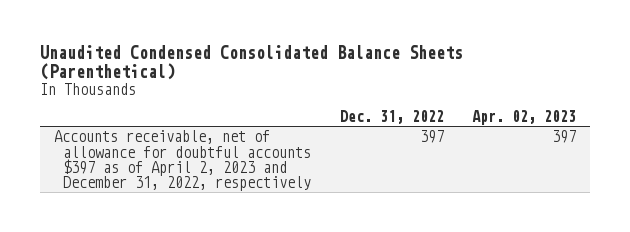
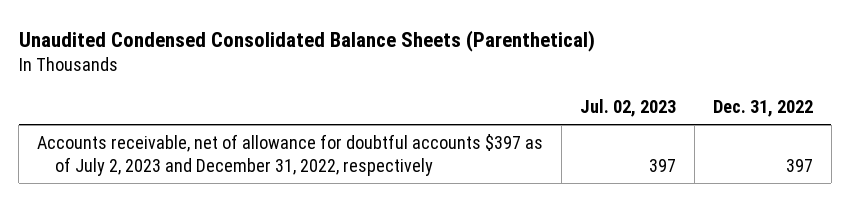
[471,110,576,126] Apr. 02, 2023 -> none
none -> [580,98,677,117] Jul. 02, 2023
[54,130,312,192] Accounts receivable, net of allowance for doubtful accounts $397 as of April 2, 2023 and December 31, 2022, respectively -> [37,134,544,176] Accounts receivable, net of allowance for doubtful accounts $397 as of July 2, 2023 and December 31, 2022, respectively

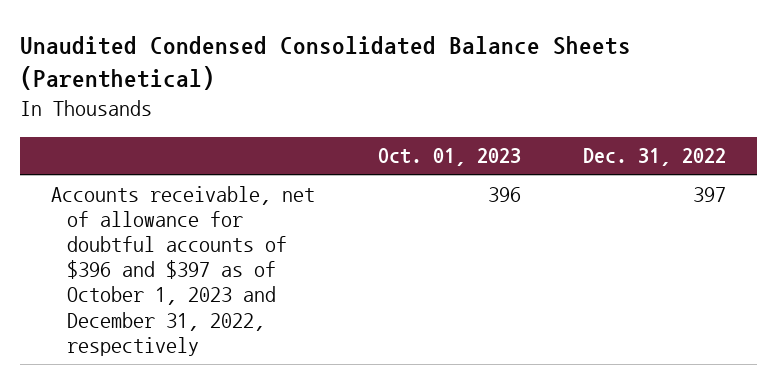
[580,98,677,117] Jul. 02, 2023 -> none
none -> [377,148,521,167] Oct. 01, 2023
[37,134,544,176] Accounts receivable, net of allowance for doubtful accounts $397 as of July 2, 2023 and December 31, 2022, respectively -> [51,185,316,356] Accounts receivable, net of allowance for doubtful accounts of $396 and $397 as of October 1, 2023 and December 31, 2022, respectively

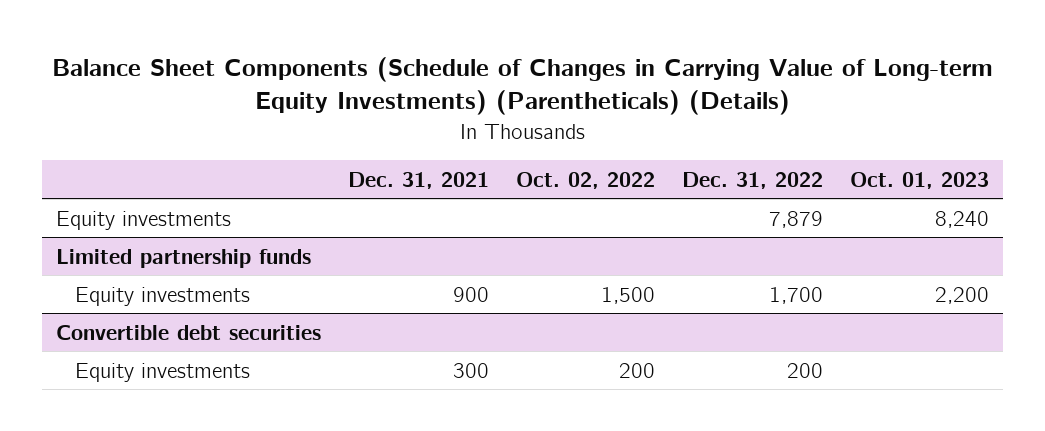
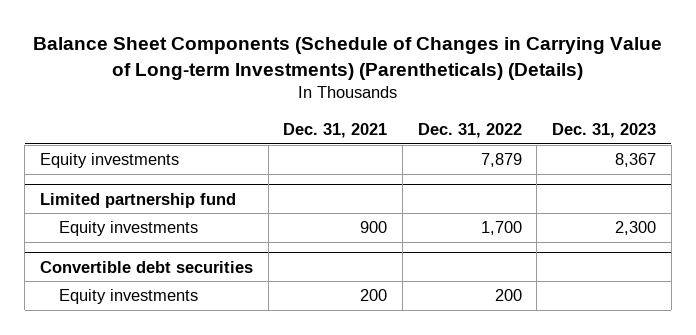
[51,56,993,116] Balance Sheet Components (Schedule of Changes in Carrying Value of Long-term Equity Investments) (Parentheticals) (Details) -> [32,37,662,81] Balance Sheet Components (Schedule of Changes in Carrying Value of Long-term Investments) (Parentheticals) (Details)
[516,171,656,189] Oct. 02, 2022 -> none
[850,171,990,189] Oct. 01, 2023 -> none
none -> [552,123,657,139] Dec. 31, 2023
[55,248,311,268] Limited partnership funds -> [39,192,236,208] Limited partnership fund
[452,362,489,378] 300 -> [360,289,388,302] 200

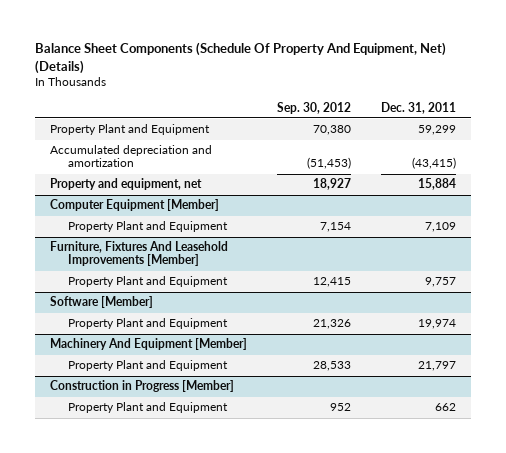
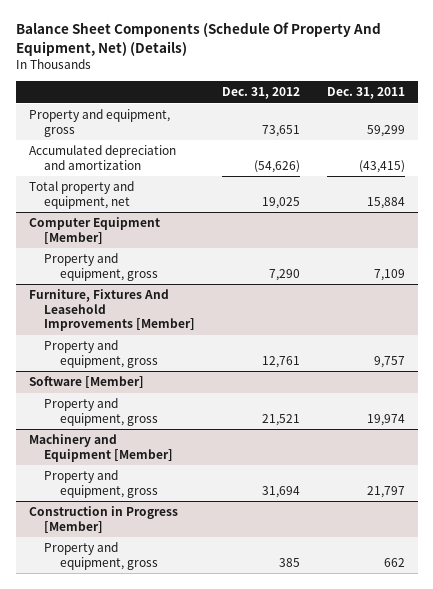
[277,101,352,114] Sep. 30, 2012 -> none
none -> [221,87,300,100] Dec. 31, 2012
[50,124,211,136] Property Plant and Equipment -> [28,109,170,137] Property and equipment, gross
[50,178,203,191] Property and equipment, net -> [28,181,134,209] Total property and equipment, net
[68,221,229,233] Property Plant and Equipment -> [44,253,158,281] Property and equipment, gross
[68,276,229,288] Property Plant and Equipment -> [44,340,158,368] Property and equipment, gross
[68,318,229,330] Property Plant and Equipment -> [44,398,158,426] Property and equipment, gross
[50,338,248,351] Machinery And Equipment [Member] -> [28,434,174,462] Machinery and Equipment [Member]
[68,360,229,372] Property Plant and Equipment -> [44,470,158,498] Property and equipment, gross
[68,402,229,414] Property Plant and Equipment -> [44,542,158,570] Property and equipment, gross

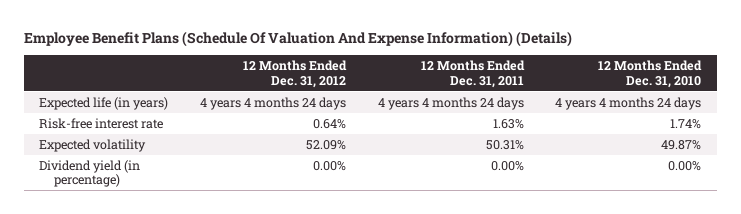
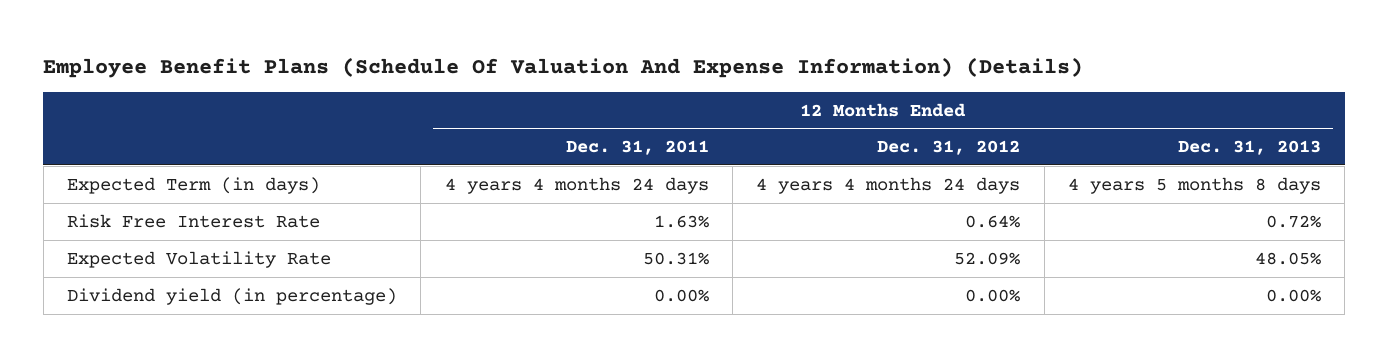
[598,60,703,88] 12 Months Ended Dec. 31, 2010 -> none
none -> [1177,140,1321,156] Dec. 31, 2013
[39,97,169,111] Expected life (in years) -> [67,176,321,194] Expected Term (in days)
[39,118,164,130] Risk-free interest rate -> [67,213,321,228] Risk Free Interest Rate
[39,139,147,153] Expected volatility -> [67,250,332,268] Expected Volatility Rate

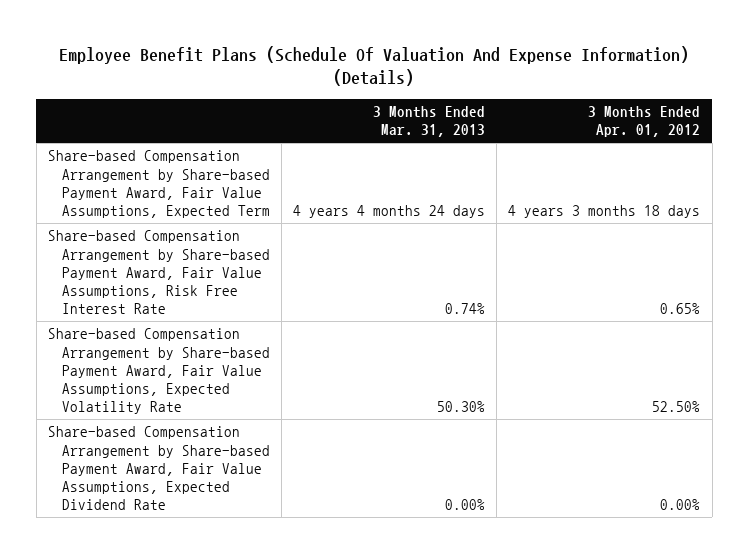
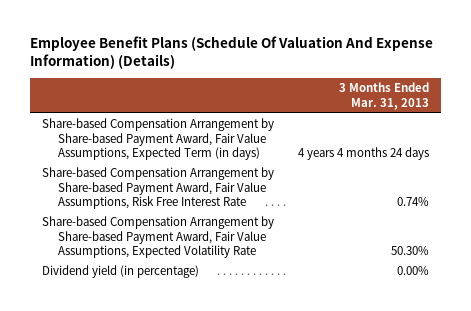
[588,106,701,138] 3 Months Ended Apr. 01, 2012 -> none
[47,150,271,219] Share-based Compensation Arrangement by Share-based Payment Award, Fair Value Assumptions, Expected Term -> [41,118,274,161] Share-based Compensation Arrangement by Share-based Payment Award, Fair Value Assumptions, Expected Term (in days)
[47,426,271,511] Share-based Compensation Arrangement by Share-based Payment Award, Fair Value Assumptions, Expected Dividend Rate -> [41,265,199,279] Dividend yield (in percentage)

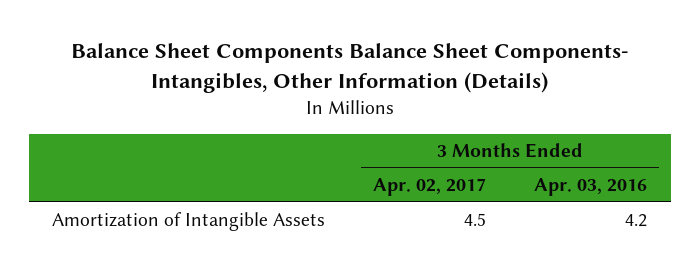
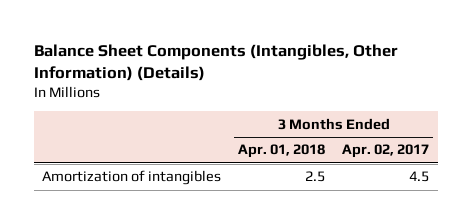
[70,43,629,94] Balance Sheet Components Balance Sheet Components- Intangibles, Other Information (Details) -> [33,43,398,81] Balance Sheet Components (Intangibles, Other Information) (Details)
[534,178,648,197] Apr. 03, 2016 -> none
none -> [238,144,326,159] Apr. 01, 2018
[52,212,326,232] Amortization of Intangible Assets -> [42,170,222,186] Amortization of intangibles

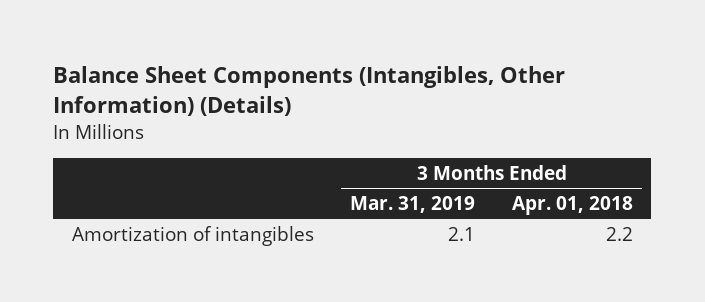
[342,144,430,159] Apr. 02, 2017 -> none
none -> [350,196,476,214] Mar. 31, 2019
[305,171,326,183] 2.5 -> [606,226,634,241] 2.2

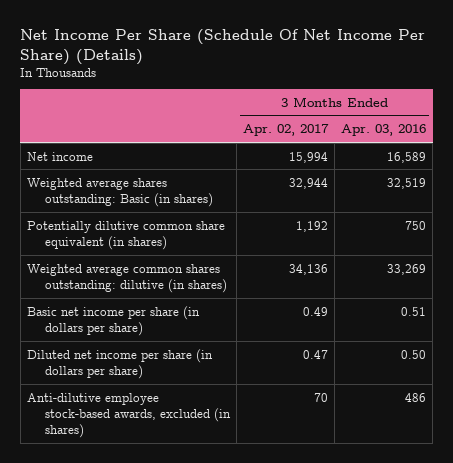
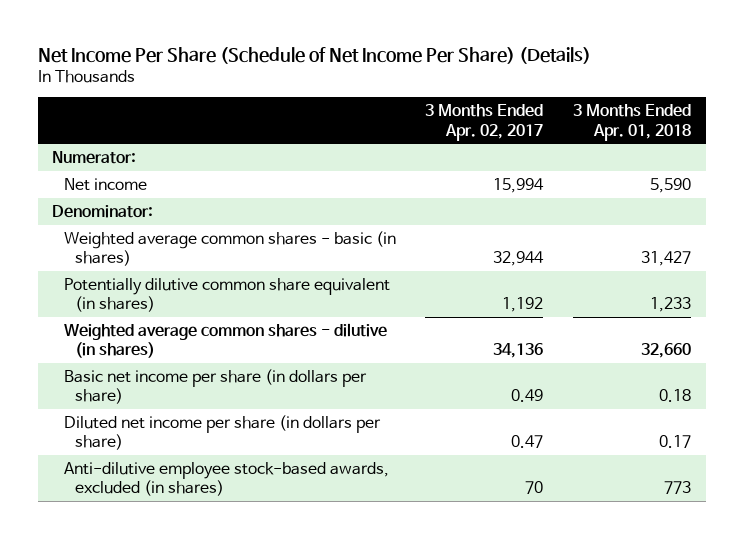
[20,29,426,65] Net Income Per Share (Schedule Of Net Income Per Share) (Details) -> [37,47,591,65] Net Income Per Share (Schedule of Net Income Per Share) (Details)
[341,124,427,137] Apr. 03, 2016 -> none
none -> [572,104,691,141] 3 Months Ended Apr. 01, 2018
none -> [52,150,137,164] Numerator:
none -> [52,204,154,218] Denominator:
[26,177,214,207] Weighted average shares outstanding: Basic (in shares) -> [63,230,396,267] Weighted average common shares - basic (in shares)
[26,263,228,293] Weighted average common shares outstanding: dilutive (in shares) -> [63,322,387,359] Weighted average common shares - dilutive (in shares)

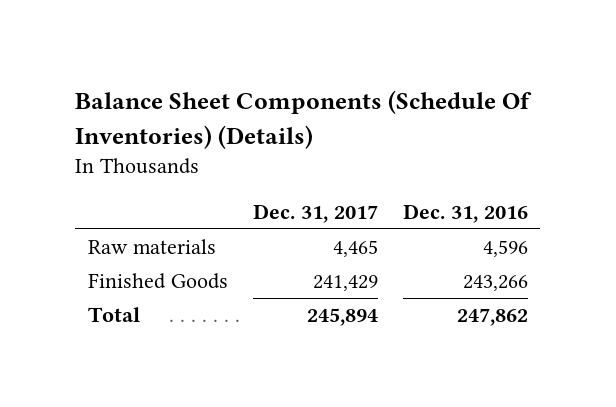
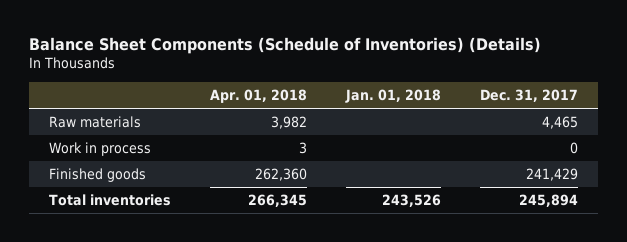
[75,90,533,149] Balance Sheet Components (Schedule Of Inventories) (Details) -> [29,37,542,55] Balance Sheet Components (Schedule of Inventories) (Details)
[402,203,528,223] Dec. 31, 2016 -> none
none -> [209,88,307,103] Apr. 01, 2018
none -> [345,88,442,103] Jan. 01, 2018
none -> [48,142,151,157] Work in process
[87,272,228,289] Finished Goods -> [48,168,146,183] Finished goods
[87,306,140,322] Total -> [48,194,171,207] Total inventories

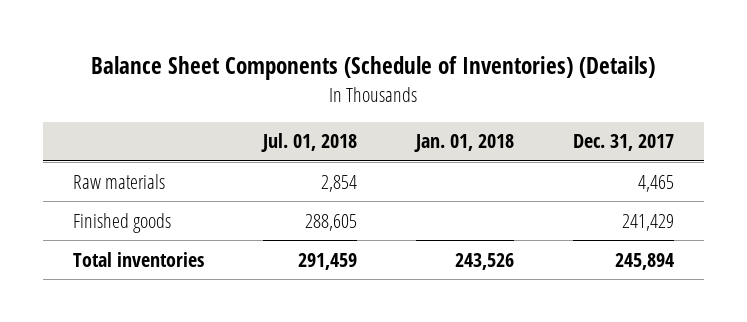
[209,88,307,103] Apr. 01, 2018 -> none
none -> [260,133,357,153] Jul. 01, 2018
[48,142,151,157] Work in process -> none

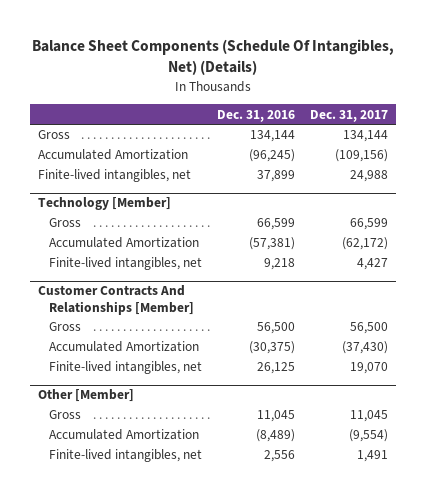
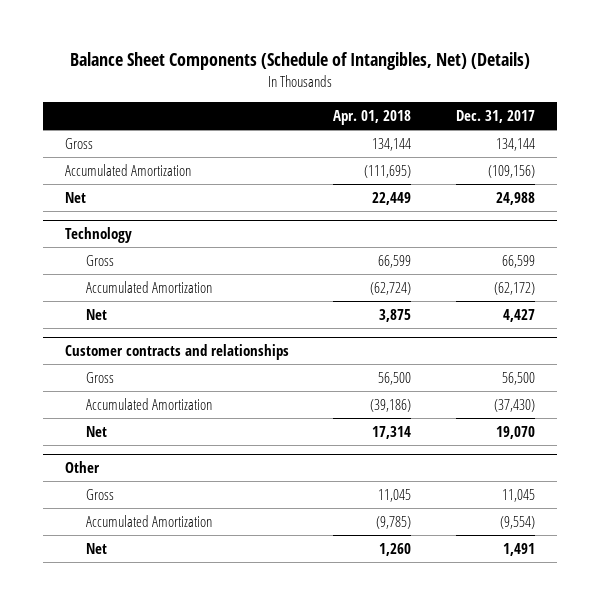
[31,39,394,76] Balance Sheet Components (Schedule Of Intangibles, Net) (Details) -> [69,52,530,71] Balance Sheet Components (Schedule of Intangibles, Net) (Details)
[217,109,296,122] Dec. 31, 2016 -> none
none -> [333,110,412,126] Apr. 01, 2018
[37,169,191,183] Finite-lived intangibles, net -> [65,191,87,203] Net
[37,197,171,211] Technology [Member] -> [65,227,133,244] Technology
[49,257,203,271] Finite-lived intangibles, net -> [86,308,108,320] Net
[37,285,195,315] Customer Contracts And Relationships [Member] -> [65,344,290,361] Customer contracts and relationships
[49,361,203,375] Finite-lived intangibles, net -> [86,425,108,437] Net
[37,389,134,403] Other [Member] -> [65,461,101,474] Other
[49,449,203,463] Finite-lived intangibles, net -> [86,542,108,554] Net

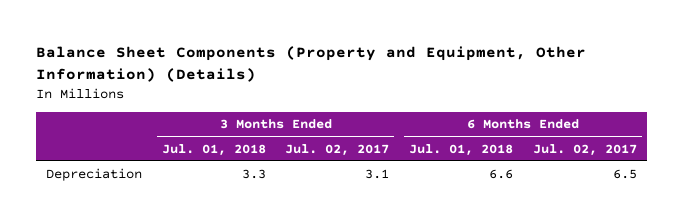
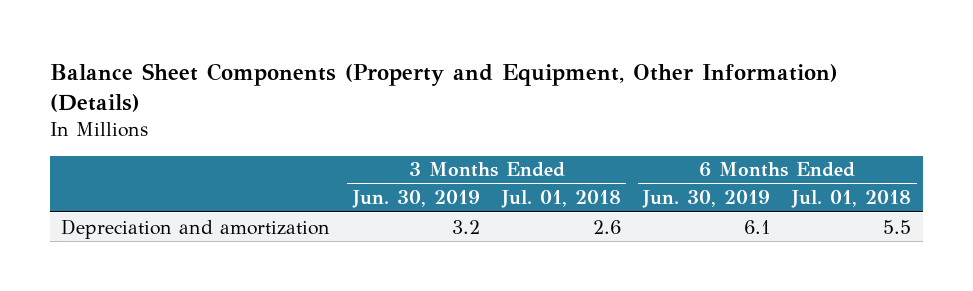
[285,143,390,156] Jul. 02, 2017 -> none
[533,143,638,156] Jul. 02, 2017 -> none
none -> [351,190,480,209] Jun. 30, 2019
none -> [642,190,771,209] Jun. 30, 2019
[45,168,142,182] Depreciation -> [61,218,331,239] Depreciation and amortization
[241,169,266,180] 3.3 -> [592,219,621,234] 2.6
[489,169,514,180] 6.6 -> [883,219,912,234] 5.5

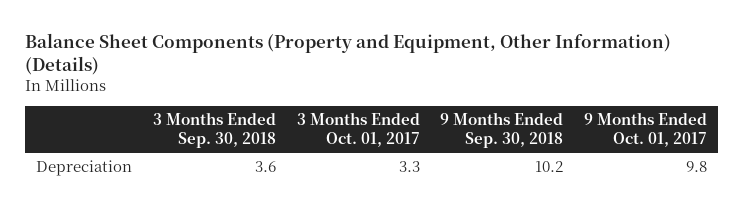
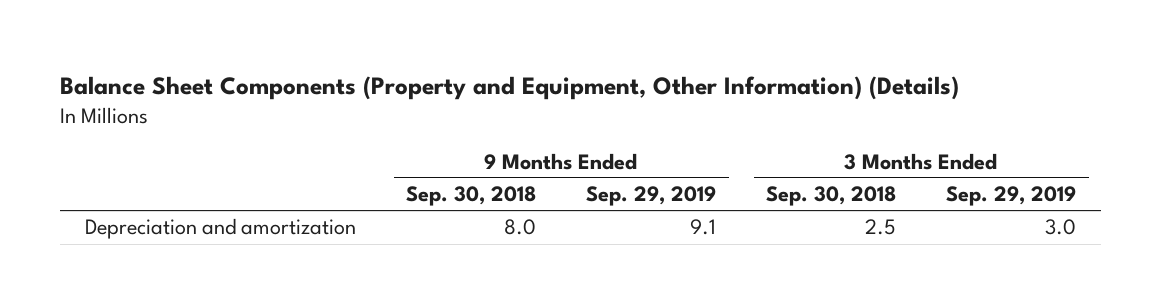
[296,112,420,148] 3 Months Ended Oct. 01, 2017 -> none
[584,112,708,148] 9 Months Ended Oct. 01, 2017 -> none
none -> [586,186,717,207] Sep. 29, 2019
none -> [946,186,1077,207] Sep. 29, 2019
[35,160,132,177] Depreciation -> [84,218,356,240] Depreciation and amortization
[254,161,276,173] 3.6 -> [865,219,897,236] 2.5
[535,161,564,173] 10.2 -> [504,219,537,236] 8.0

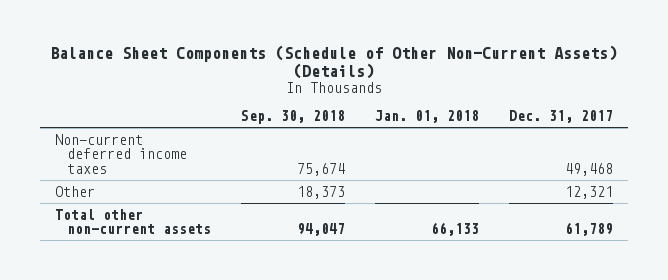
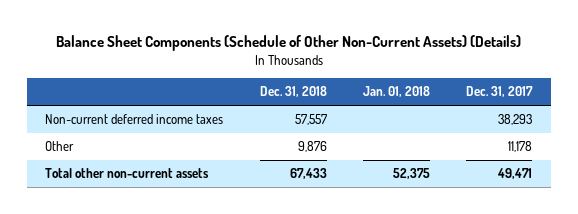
[240,110,345,125] Sep. 30, 2018 -> none
none -> [259,86,327,98] Dec. 31, 2018
[565,163,614,177] 49,468 -> [498,114,533,126] 38,293
[565,185,614,199] 12,321 -> [508,141,533,153] 11,178
[431,222,480,237] 66,133 -> [393,168,431,180] 52,375
[565,222,614,237] 61,789 -> [497,168,533,180] 49,471

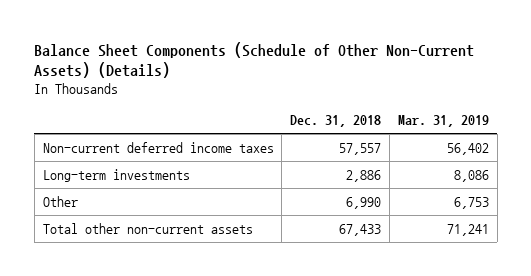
[363,86,431,98] Jan. 01, 2018 -> none
[466,86,534,98] Dec. 31, 2017 -> none
none -> [397,115,489,128] Mar. 31, 2019
none -> [42,168,190,182] Long-term investments
[297,141,327,153] 9,876 -> [346,196,382,209] 6,990

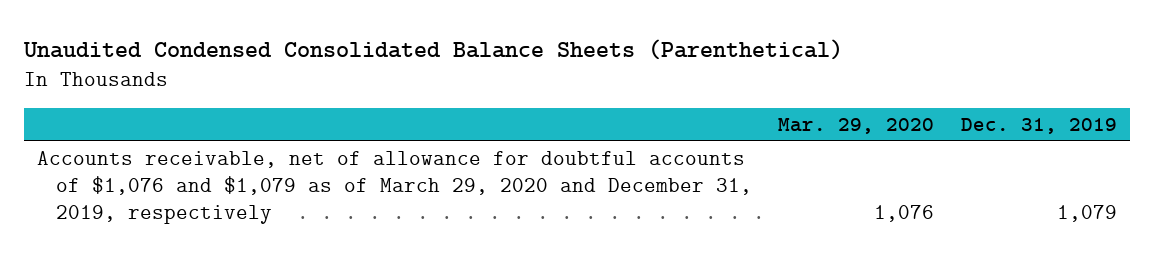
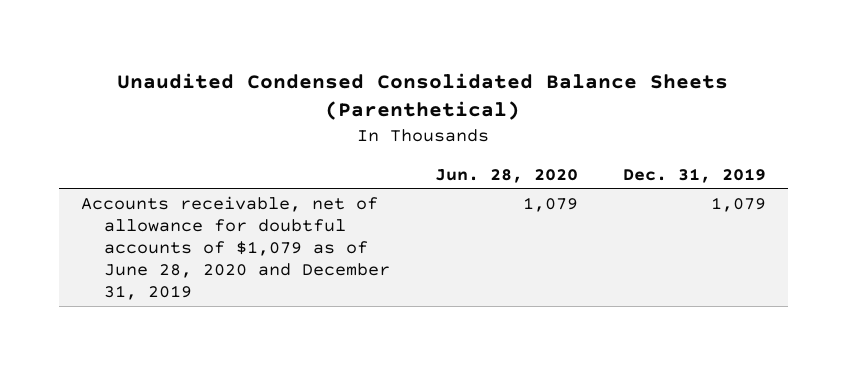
[778,117,935,134] Mar. 29, 2020 -> none
none -> [434,168,578,183] Jun. 28, 2020
[37,150,752,224] Accounts receivable, net of allowance for doubtful accounts of $1,076 and $1,079 as of March 29, 2020 and December 31, 2019, respectively -> [80,195,391,301] Accounts receivable, net of allowance for doubtful accounts of $1,079 as of June 28, 2020 and December 31, 2019

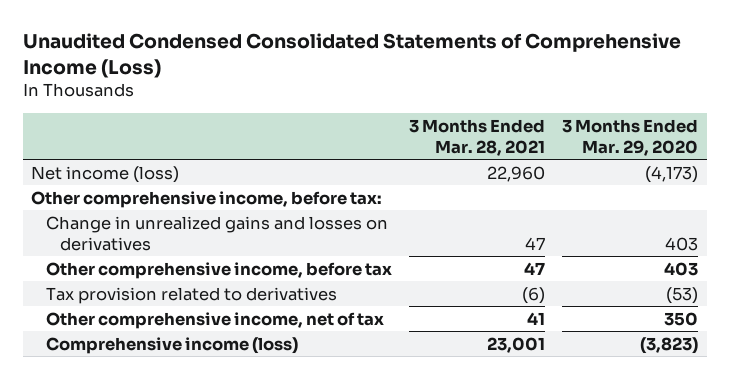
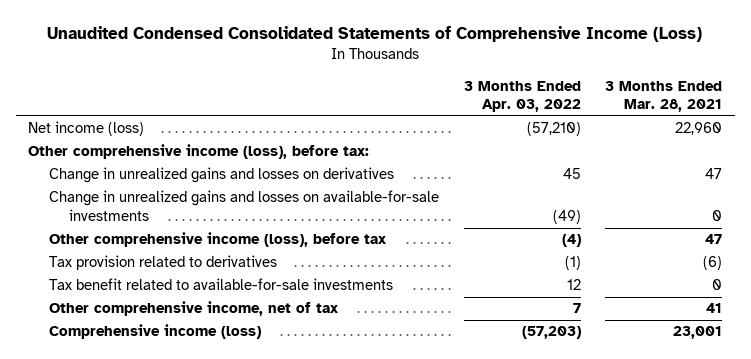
[562,118,699,156] 3 Months Ended Mar. 29, 2020 -> none
none -> [463,80,581,113] 3 Months Ended Apr. 03, 2022
[31,190,383,208] Other comprehensive income, before tax: -> [28,144,370,160] Other comprehensive income (loss), before tax:
none -> [48,190,439,222] Change in unrealized gains and losses on available-for-sale investments
[45,261,392,279] Other comprehensive income, before tax -> [48,232,386,248] Other comprehensive income (loss), before tax
none -> [48,278,393,291] Tax benefit related to available-for-sale investments

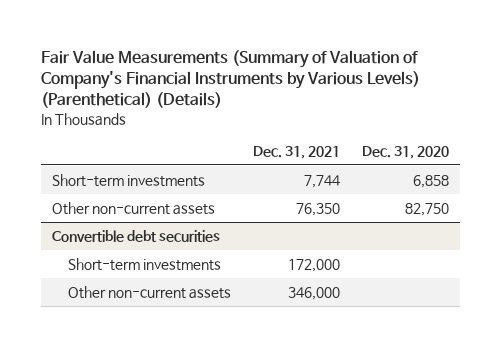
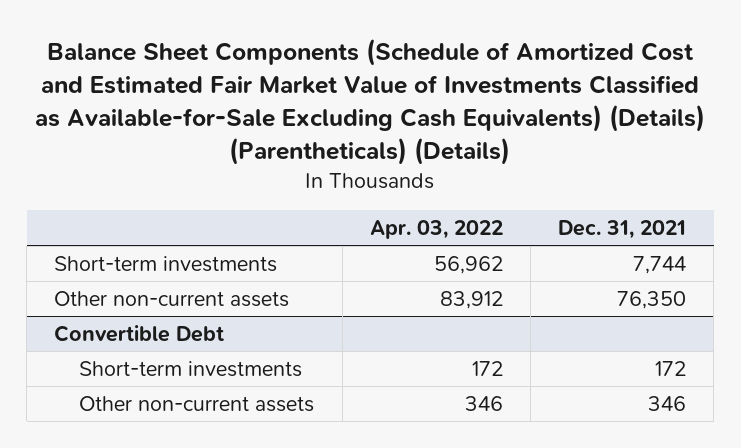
[41,49,421,109] Fair Value Measurements (Summary of Valuation of Company's Financial Instruments by Various Levels) (Parenthetical) (Details) -> [35,37,706,166] Balance Sheet Components (Schedule of Amortized Cost and Estimated Fair Market Value of Investments Classified as Available-for-Sale Excluding Cash Equivalents) (Details) (Parentheticals) (Details)
[362,146,450,160] Dec. 31, 2020 -> none
none -> [369,219,503,239] Apr. 03, 2022
[52,229,221,242] Convertible debt securities -> [54,324,225,342] Convertible Debt
[287,258,340,272] 172,000 -> [655,360,687,376] 172
[287,286,340,300] 346,000 -> [648,395,687,411] 346

